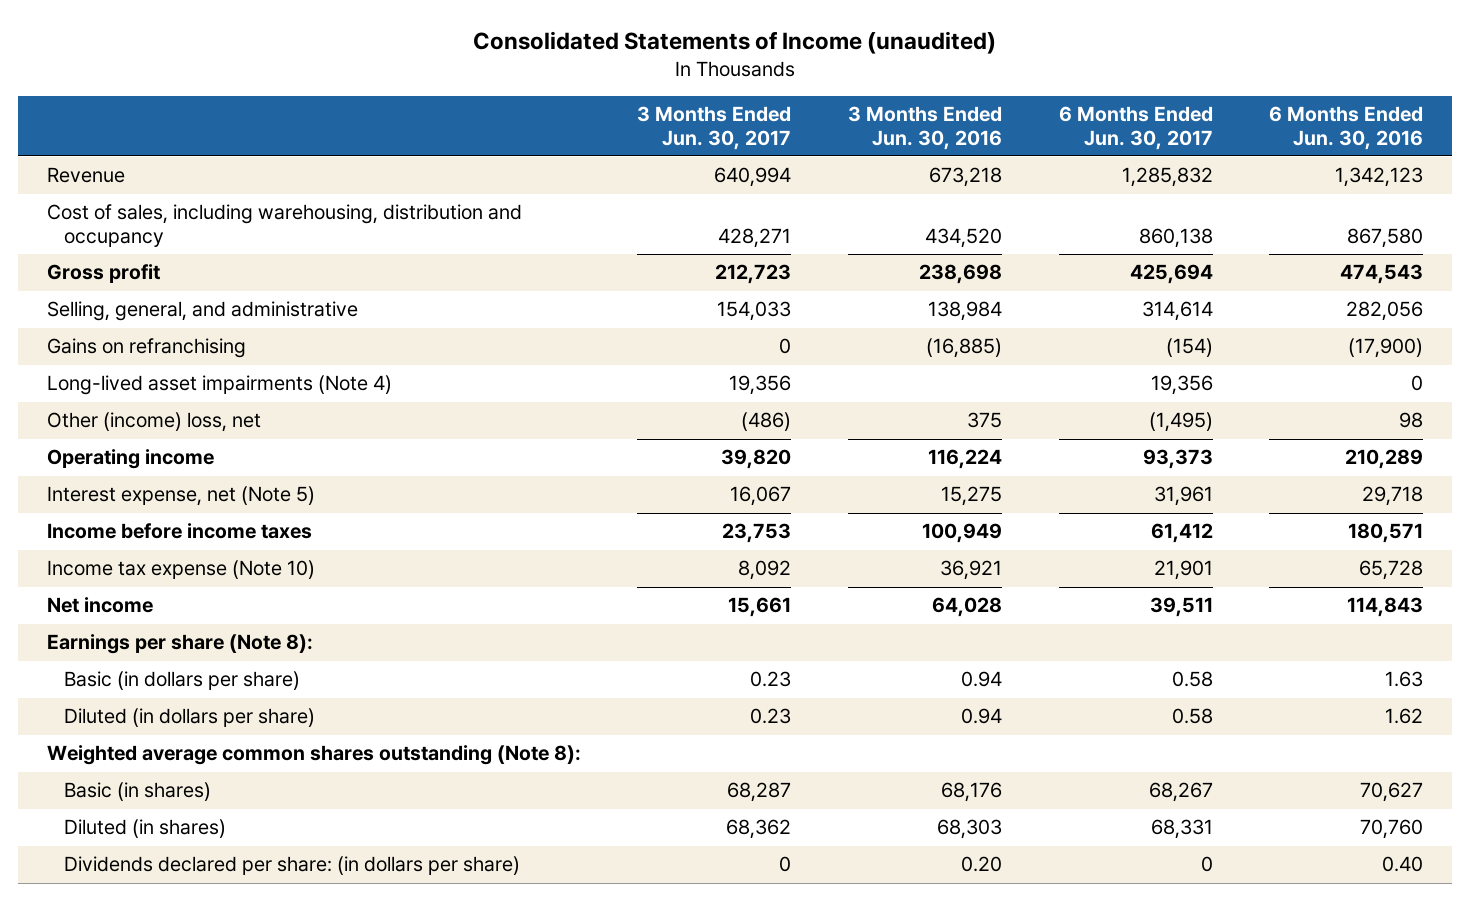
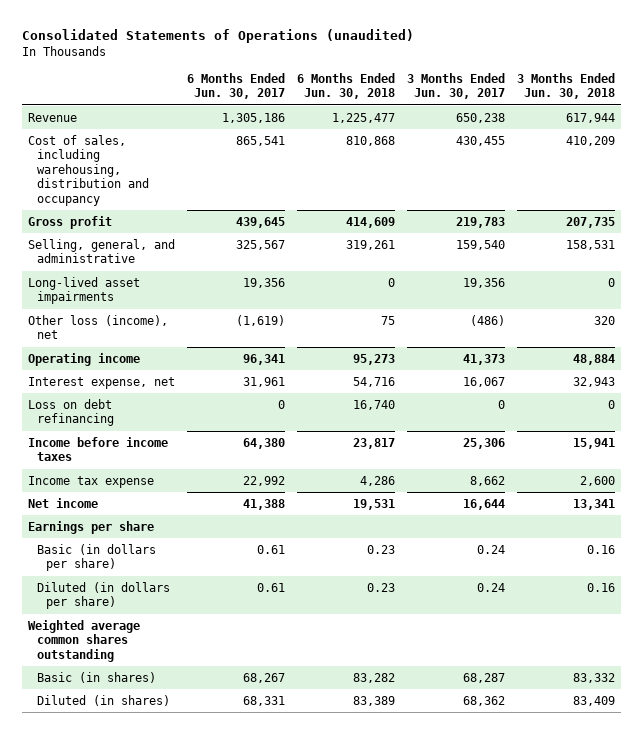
[473,31,997,55] Consolidated Statements of Income (unaudited) -> [22,29,415,44] Consolidated Statements of Operations (unaudited)
[848,106,1003,150] 3 Months Ended Jun. 30, 2016 -> none
[1269,106,1424,150] 6 Months Ended Jun. 30, 2016 -> none
none -> [297,72,396,100] 6 Months Ended Jun. 30, 2018
none -> [517,72,616,100] 3 Months Ended Jun. 30, 2018
[46,338,246,359] Gains on refranchising -> none
[714,167,792,188] 640,994 -> [456,112,506,123] 650,238
[1121,167,1213,188] 1,285,832 -> [222,112,286,123] 1,305,186
[718,227,792,248] 428,271 -> [456,135,506,146] 430,455
[1138,227,1213,248] 860,138 -> [236,135,286,146] 865,541
[715,264,792,285] 212,723 -> [456,216,506,228] 219,783
[1129,264,1213,285] 425,694 -> [236,216,286,228] 439,645
[717,301,792,322] 154,033 -> [456,239,506,250] 159,540
[1141,301,1213,322] 314,614 -> [236,239,286,250] 325,567
[46,375,392,396] Long-lived asset impairments (Note 4) -> [28,276,141,305] Long-lived asset impairments
[46,412,261,433] Other (income) loss, net -> [28,314,169,340] Other loss (income), net
[1148,412,1213,433] (1,495) -> [236,314,286,326] (1,619)
[721,449,792,470] 39,820 -> [463,353,506,365] 41,373
[1142,449,1213,470] 93,373 -> [243,353,286,365] 96,341
[46,486,315,507] Interest expense, net (Note 5) -> [28,376,176,389] Interest expense, net
none -> [28,398,115,427] Loss on debt refinancing
[722,523,792,544] 23,753 -> [463,437,506,449] 25,306
[1150,523,1213,544] 61,412 -> [243,437,286,449] 64,380
[46,560,315,580] Income tax expense (Note 10) -> [28,475,155,488] Income tax expense
[738,560,792,581] 8,092 -> [470,475,506,486] 8,662
[1153,560,1213,581] 21,901 -> [243,475,286,486] 22,992
[728,597,792,618] 15,661 -> [463,498,506,510] 16,644
[1149,597,1213,618] 39,511 -> [243,498,286,510] 41,388
[46,634,313,655] Earnings per share (Note 8): -> [28,520,155,534] Earnings per share
[750,671,792,688] 0.23 -> [477,544,506,554] 0.24
[1171,671,1213,688] 0.58 -> [257,544,286,554] 0.61
[750,708,792,725] 0.23 -> [477,582,506,592] 0.24
[1171,708,1213,725] 0.58 -> [257,582,286,592] 0.61
[46,745,581,766] Weighted average common shares outstanding (Note 8): -> [28,619,141,662] Weighted average common shares outstanding
[63,856,520,876] Dividends declared per share: (in dollars per share) -> none

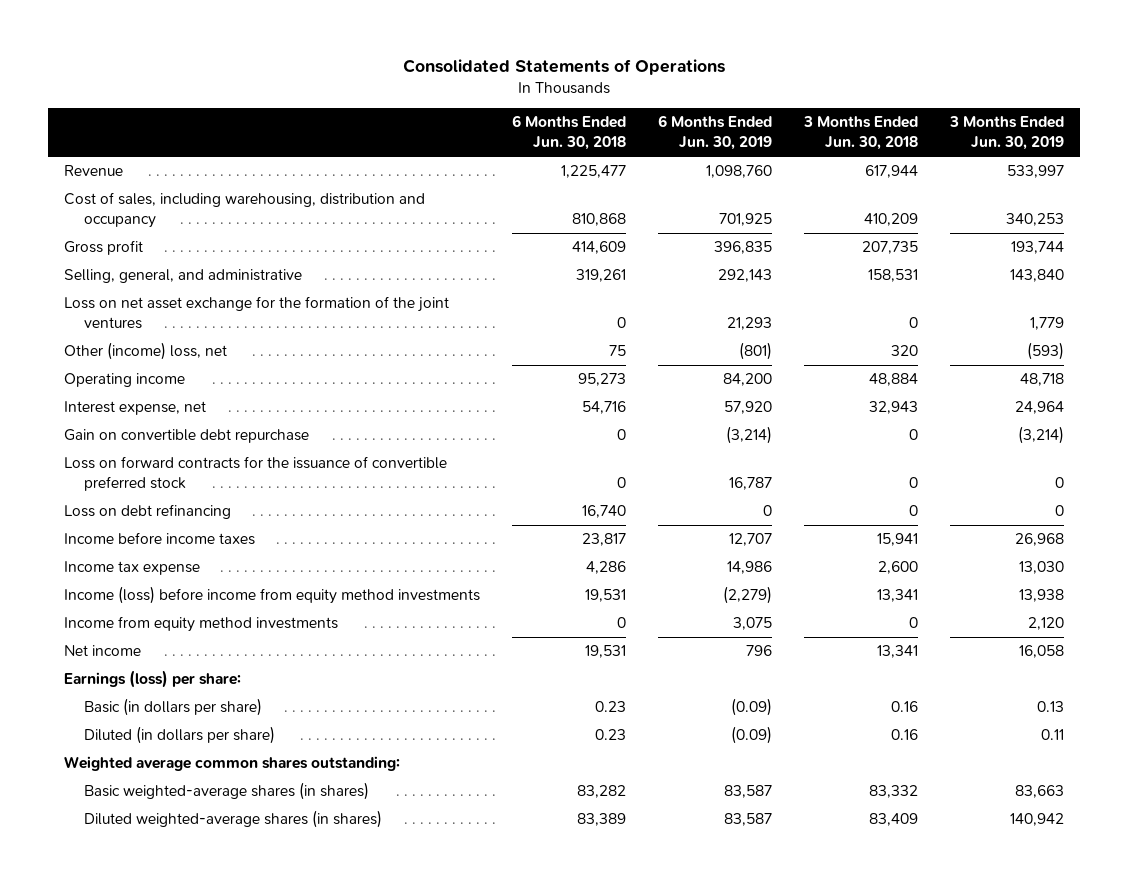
[22,29,415,44] Consolidated Statements of Operations (unaudited) -> [403,58,726,75] Consolidated Statements of Operations
[187,72,286,100] 6 Months Ended Jun. 30, 2017 -> none
[407,72,506,100] 3 Months Ended Jun. 30, 2017 -> none
none -> [658,115,773,151] 6 Months Ended Jun. 30, 2019
none -> [949,116,1065,151] 3 Months Ended Jun. 30, 2019
[28,276,141,305] Long-lived asset impairments -> none
none -> [64,296,450,330] Loss on net asset exchange for the formation of the joint ventures
[28,314,169,340] Other loss (income), net -> [64,342,228,361] Other (income) loss, net
none -> [64,429,310,444] Gain on convertible debt repurchase
none -> [64,456,448,492] Loss on forward contracts for the issuance of convertible preferred stock
none -> [64,586,481,605] Income (loss) before income from equity method investments
none -> [64,616,339,633] Income from equity method investments
[28,520,155,534] Earnings per share -> [64,670,242,689] Earnings (loss) per share:
[28,619,141,662] Weighted average common shares outstanding -> [64,756,401,772] Weighted average common shares outstanding:
[37,671,157,683] Basic (in shares) -> [83,782,369,801] Basic weighted-average shares (in shares)
[37,694,171,706] Diluted (in shares) -> [83,810,382,829] Diluted weighted-average shares (in shares)

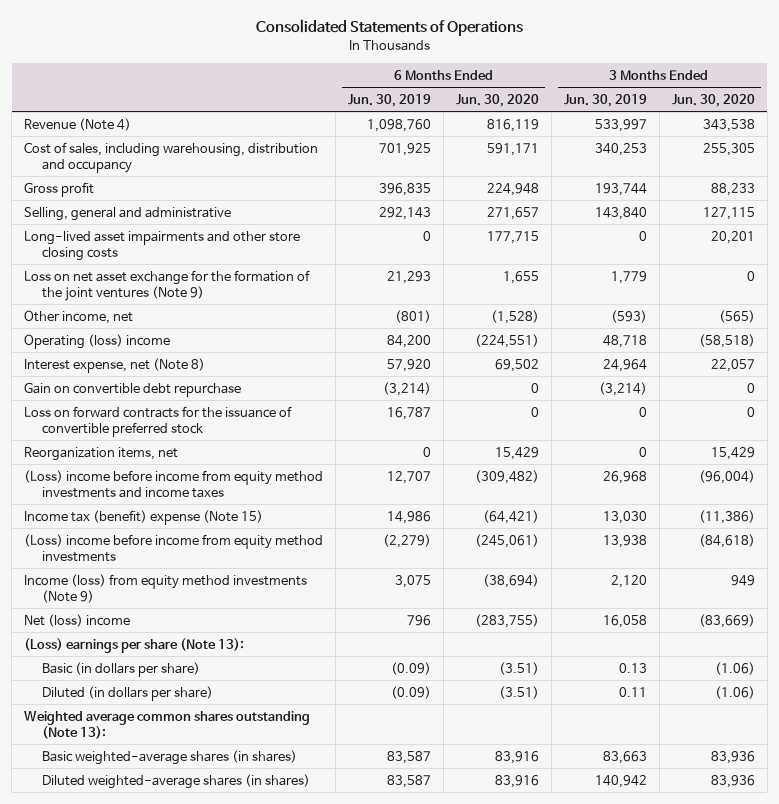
[512,115,627,151] 6 Months Ended Jun. 30, 2018 -> none
[803,116,919,151] 3 Months Ended Jun. 30, 2018 -> none
none -> [456,94,540,108] Jun. 30, 2020
none -> [671,94,755,108] Jun. 30, 2020
[64,165,124,177] Revenue -> [24,117,132,131] Revenue (Note 4)
[64,269,303,284] Selling, general, and administrative -> [24,206,232,221] Selling, general and administrative
none -> [24,230,301,261] Long-lived asset impairments and other store closing costs
[64,296,450,330] Loss on net asset exchange for the formation of the joint ventures -> [24,269,311,301] Loss on net asset exchange for the formation of the joint ventures (Note 9)
[64,342,228,361] Other (income) loss, net -> [24,309,134,324] Other income, net
[64,373,186,388] Operating income -> [24,333,171,349] Operating (loss) income
[64,401,207,416] Interest expense, net -> [24,357,206,373] Interest expense, net (Note 8)
[64,504,232,520] Loss on debt refinancing -> none
none -> [24,446,179,461] Reorganization items, net
[64,532,256,546] Income before income taxes -> [24,469,324,498] (Loss) income before income from equity method investments and income taxes
[64,561,201,576] Income tax expense -> [24,509,264,525] Income tax (benefit) expense (Note 15)
[64,586,481,605] Income (loss) before income from equity method investments -> [24,533,324,562] (Loss) income before income from equity method investments
[64,616,339,633] Income from equity method investments -> [24,573,308,603] Income (loss) from equity method investments (Note 9)
[64,645,142,657] Net income -> [24,613,131,627] Net (loss) income
[64,670,242,689] Earnings (loss) per share: -> [24,637,245,653] (Loss) earnings per share (Note 13):
[64,756,401,772] Weighted average common shares outstanding: -> [24,710,311,739] Weighted average common shares outstanding (Note 13):

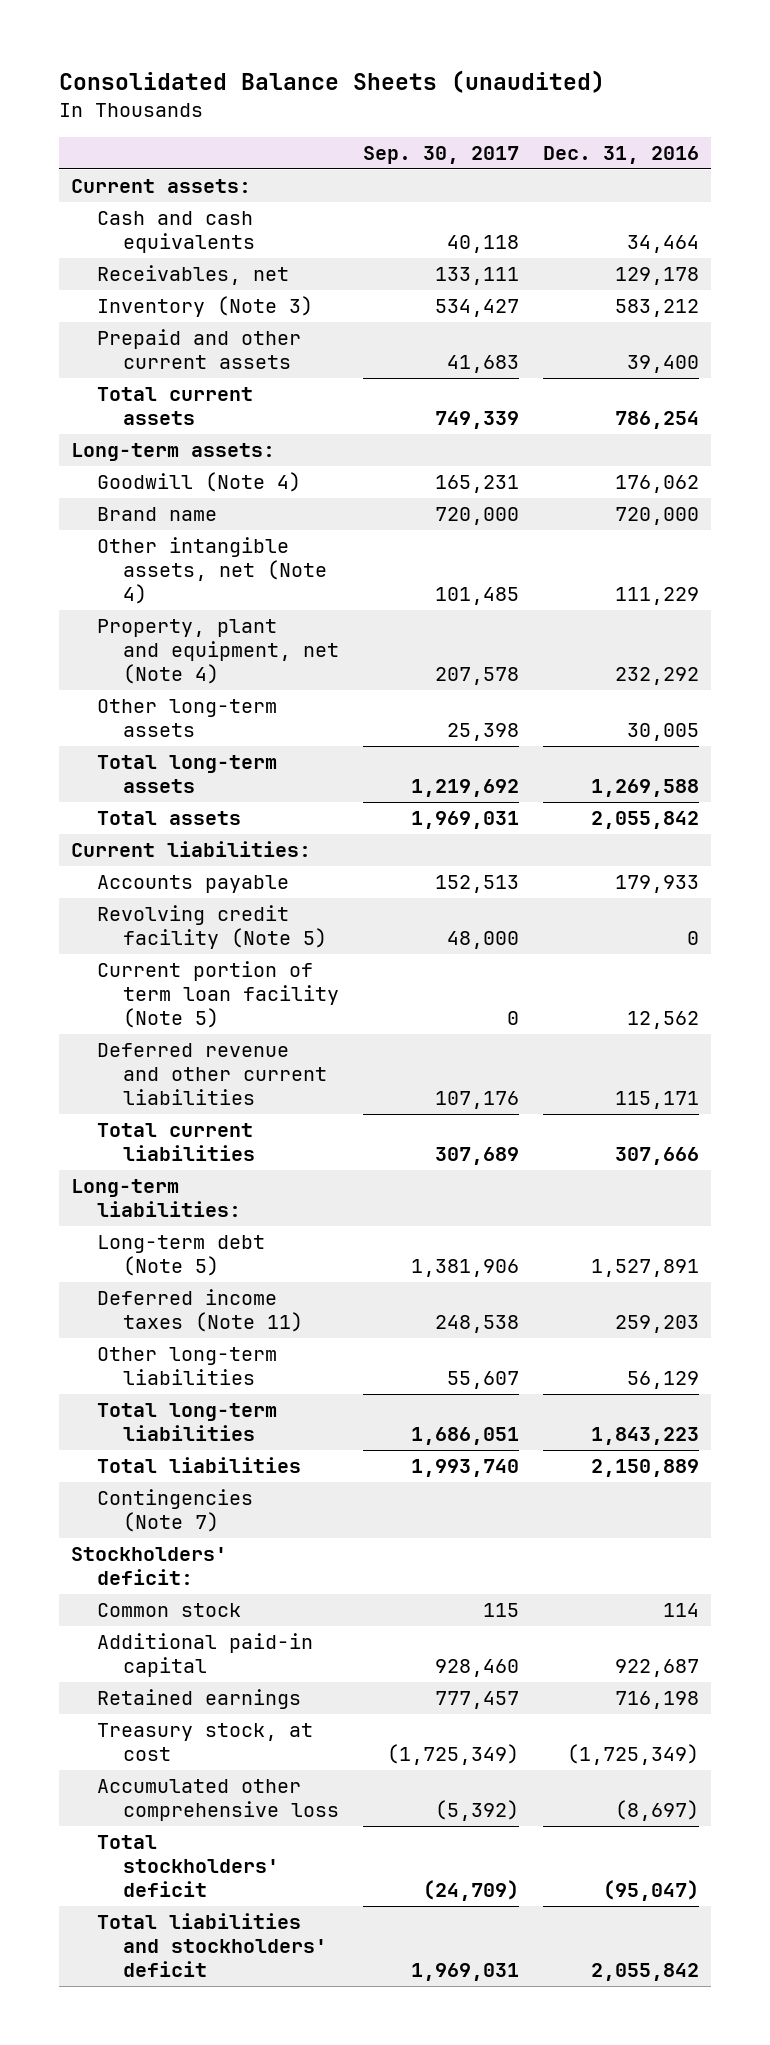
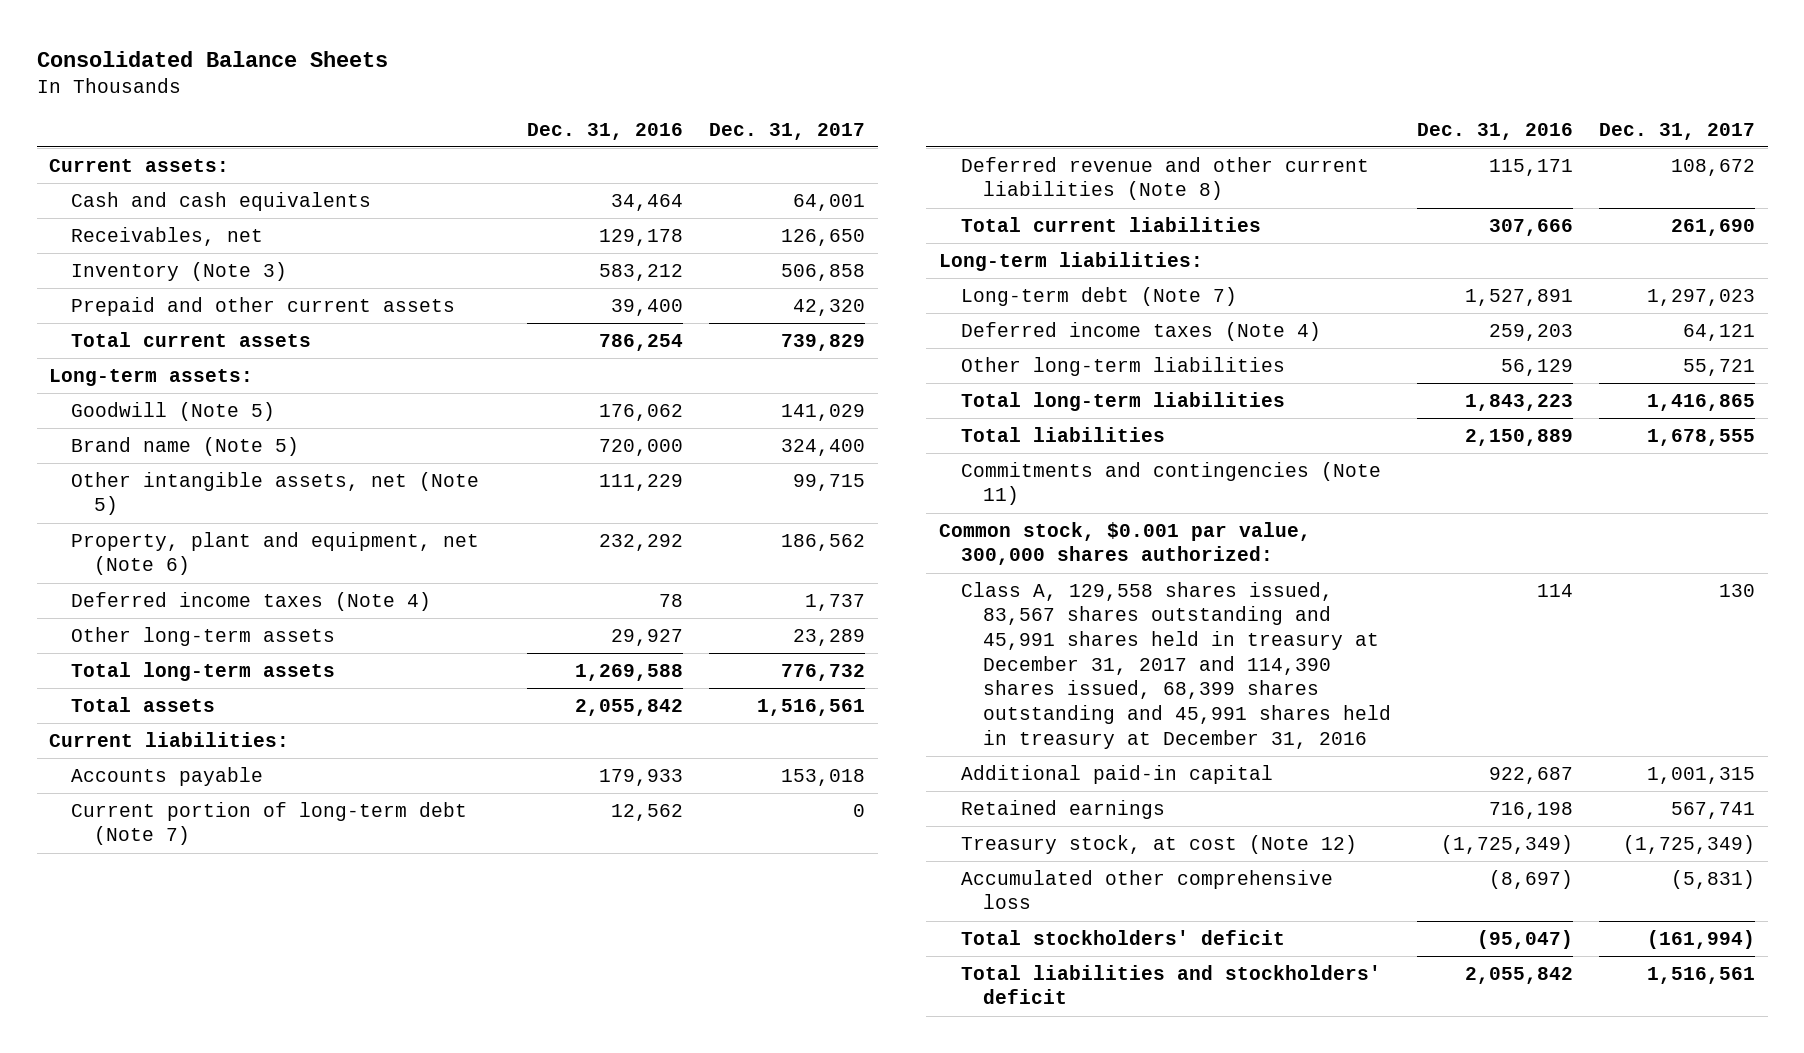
[58,69,605,93] Consolidated Balance Sheets (unaudited) -> [36,50,388,67] Consolidated Balance Sheets
[363,145,520,164] Sep. 30, 2017 -> none
none -> [709,122,866,140] Dec. 31, 2017
[97,472,302,493] Goodwill (Note 4) -> [71,401,276,421] Goodwill (Note 5)
[97,507,218,522] Brand name -> [71,436,300,456] Brand name (Note 5)
[97,537,328,605] Other intangible assets, net (Note 4) -> [71,471,480,516] Other intangible assets, net (Note 5)
[97,619,340,685] Property, plant and equipment, net (Note 4) -> [71,531,480,576] Property, plant and equipment, net (Note 6)
none -> [71,591,432,611] Deferred income taxes (Note 4)
[627,723,700,742] 30,005 -> [611,628,684,646] 29,927
[97,905,328,950] Revolving credit facility (Note 5) -> none
[97,961,340,1029] Current portion of term loan facility (Note 5) -> [71,801,468,846] Current portion of long-term debt (Note 7)
[97,1043,328,1106] Deferred revenue and other current liabilities -> [961,156,1370,201] Deferred revenue and other current liabilities (Note 8)
[97,1235,266,1277] Long-term debt (Note 5) -> [961,286,1238,306] Long-term debt (Note 7)
[97,1289,304,1333] Deferred income taxes (Note 11) -> [961,321,1322,341] Deferred income taxes (Note 4)
[70,1547,227,1586] Stockholders' deficit: -> none
[97,1489,254,1533] Contingencies (Note 7) -> [961,461,1382,506] Commitments and contingencies (Note 11)
none -> [939,521,1312,566] Common stock, $0.001 par value, 300,000 shares authorized:
[97,1603,242,1618] Common stock -> [961,581,1392,749] Class A, 129,558 shares issued, 83,567 shares outstanding and 45,991 shares held in treasury at December 31, 2017 and 114,390 shares issued, 68,399 shares outstanding and 45,991 shares held in treasury at December 31, 2016
[97,1723,314,1762] Treasury stock, at cost -> [961,834,1358,854] Treasury stock, at cost (Note 12)

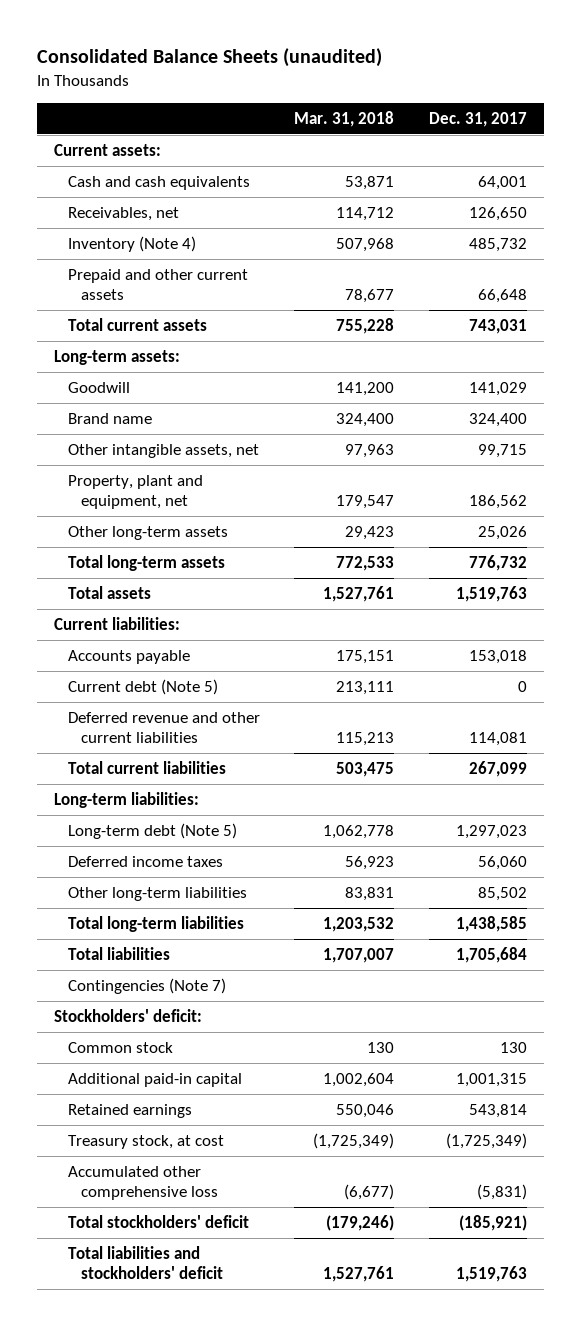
[36,50,388,67] Consolidated Balance Sheets -> [36,48,382,68] Consolidated Balance Sheets (unaudited)
[527,122,684,140] Dec. 31, 2016 -> none
none -> [294,111,395,128] Mar. 31, 2018
[71,261,288,281] Inventory (Note 3) -> [67,235,196,252] Inventory (Note 4)
[781,263,866,281] 506,858 -> [469,237,528,252] 485,732
[793,298,866,316] 42,320 -> [478,289,528,304] 66,648
[781,333,866,351] 739,829 -> [469,318,528,334] 743,031
[71,591,432,611] Deferred income taxes (Note 4) -> none
[71,401,276,421] Goodwill (Note 5) -> [67,381,130,393] Goodwill
[71,436,300,456] Brand name (Note 5) -> [67,412,152,424] Brand name
[71,471,480,516] Other intangible assets, net (Note 5) -> [67,443,259,458] Other intangible assets, net
[71,531,480,576] Property, plant and equipment, net (Note 6) -> [67,474,203,510] Property, plant and equipment, net
[793,628,866,646] 23,289 -> [478,525,528,540] 25,026
[757,698,866,716] 1,516,561 -> [456,585,528,602] 1,519,763
[71,801,468,846] Current portion of long-term debt (Note 7) -> [67,678,218,695] Current debt (Note 5)
[961,156,1370,201] Deferred revenue and other current liabilities (Note 8) -> [67,711,260,744] Deferred revenue and other current liabilities
[1670,158,1755,176] 108,672 -> [469,732,528,747] 114,081
[1670,218,1755,236] 261,690 -> [469,760,528,777] 267,099
[939,521,1312,566] Common stock, $0.001 par value, 300,000 shares authorized: -> none
[961,286,1238,306] Long-term debt (Note 7) -> [67,822,237,839] Long-term debt (Note 5)
[961,321,1322,341] Deferred income taxes (Note 4) -> [67,855,223,867] Deferred income taxes
[1682,323,1755,341] 64,121 -> [478,855,528,870] 56,060
[1682,358,1755,376] 55,721 -> [478,886,528,901] 85,502
[1646,393,1755,411] 1,416,865 -> [456,915,528,932] 1,438,585
[1646,428,1755,446] 1,678,555 -> [456,946,528,963] 1,705,684
[961,461,1382,506] Commitments and contingencies (Note 11) -> [67,977,226,994] Contingencies (Note 7)
none -> [53,1008,202,1022] Stockholders' deficit:
[961,581,1392,749] Class A, 129,558 shares issued, 83,567 shares outstanding and 45,991 shares held in treasury at December 31, 2017 and 114,390 shares issued, 68,399 shares outstanding and 45,991 shares held in treasury at December 31, 2016 -> [67,1041,173,1053] Common stock
[1670,801,1755,819] 567,741 -> [469,1103,528,1118] 543,814
[961,834,1358,854] Treasury stock, at cost (Note 12) -> [67,1134,224,1149] Treasury stock, at cost
[1646,929,1755,949] (161,994) -> [459,1214,528,1231] (185,921)
[1646,966,1755,984] 1,516,561 -> [456,1266,528,1283] 1,519,763

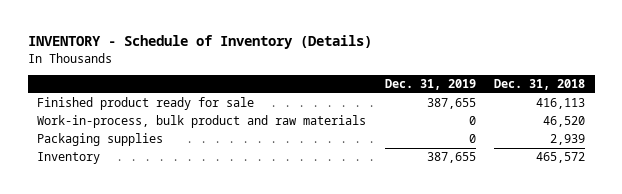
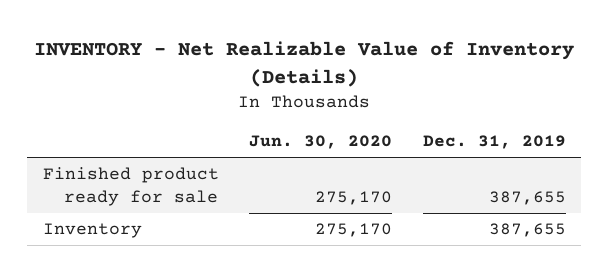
[27,35,372,50] INVENTORY - Schedule of Inventory (Details) -> [34,41,575,87] INVENTORY - Net Realizable Value of Inventory (Details)
[494,79,586,91] Dec. 31, 2018 -> none
none -> [249,135,393,150] Jun. 30, 2020
[37,115,367,129] Work-in-process, bulk product and raw materials -> none
[37,133,164,147] Packaging supplies -> none

